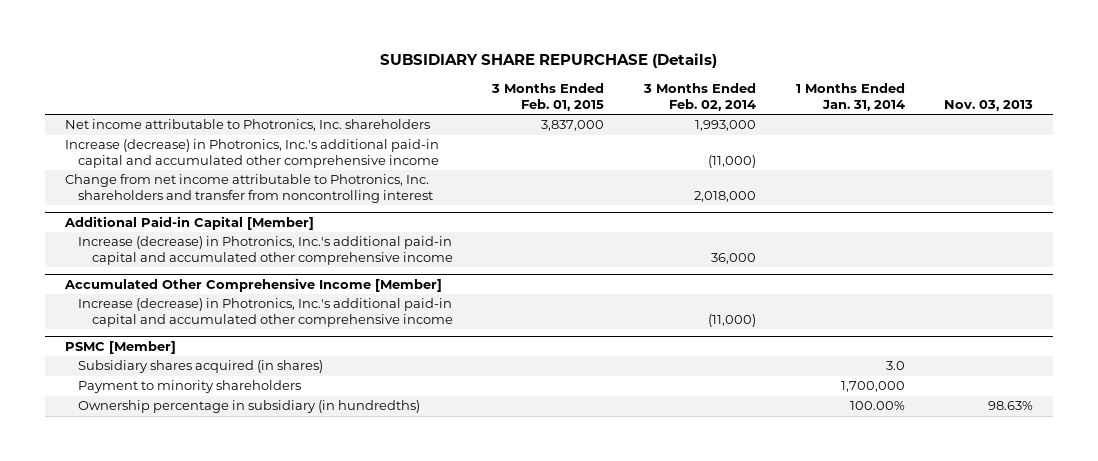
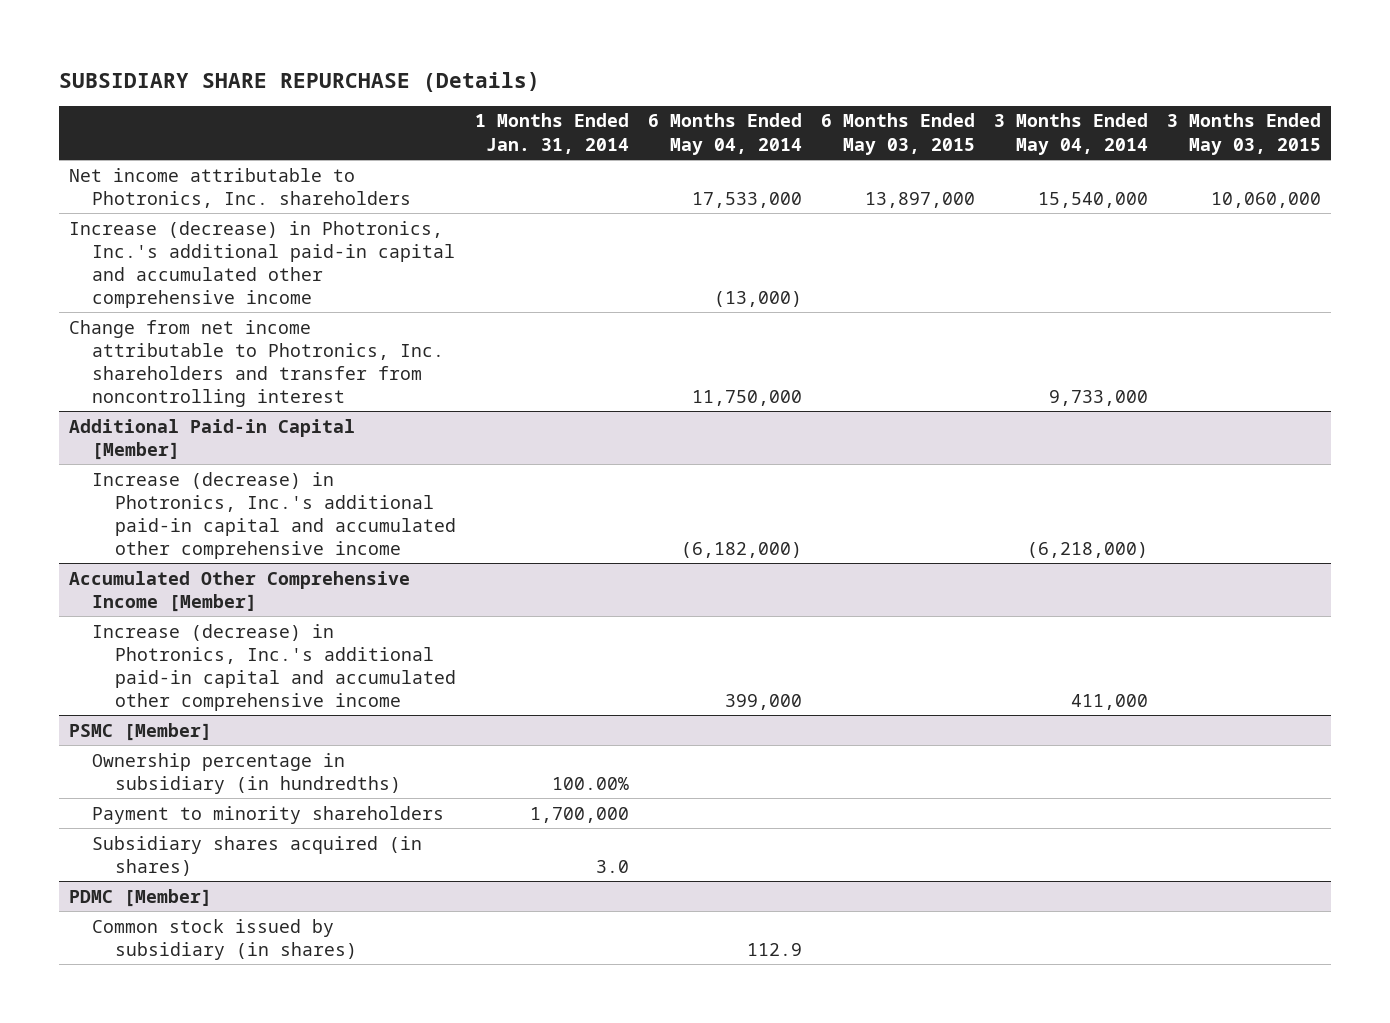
[491,82,605,111] 3 Months Ended Feb. 01, 2015 -> none
[643,82,757,111] 3 Months Ended Feb. 02, 2014 -> none
[944,99,1034,111] Nov. 03, 2013 -> none
none -> [648,113,803,155] 6 Months Ended May 04, 2014
none -> [821,113,976,155] 6 Months Ended May 03, 2015
none -> [994,113,1149,155] 3 Months Ended May 04, 2014
none -> [1167,113,1322,155] 3 Months Ended May 03, 2015
[78,380,302,394] Payment to minority shareholders -> [92,805,445,824] Payment to minority shareholders
[78,360,324,374] Subsidiary shares acquired (in shares) -> [92,835,423,876] Subsidiary shares acquired (in shares)
none -> [68,888,212,907] PDMC [Member]
none -> [92,918,358,960] Common stock issued by subsidiary (in shares)

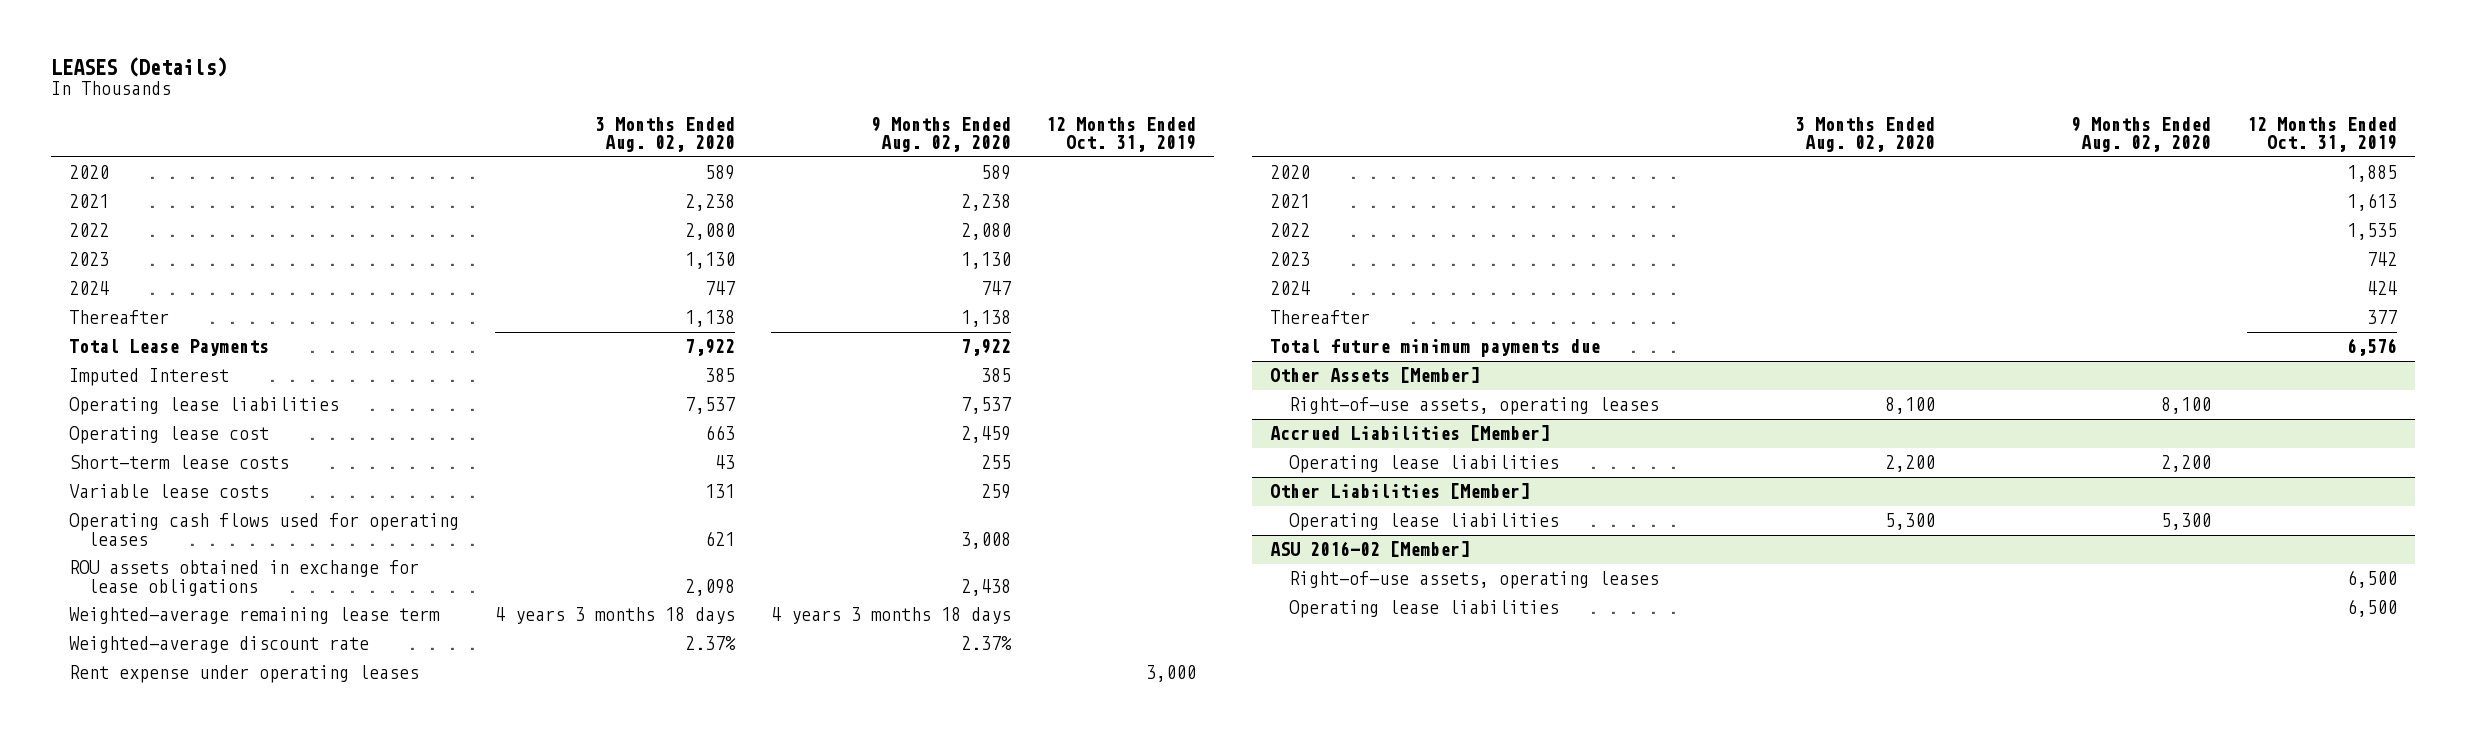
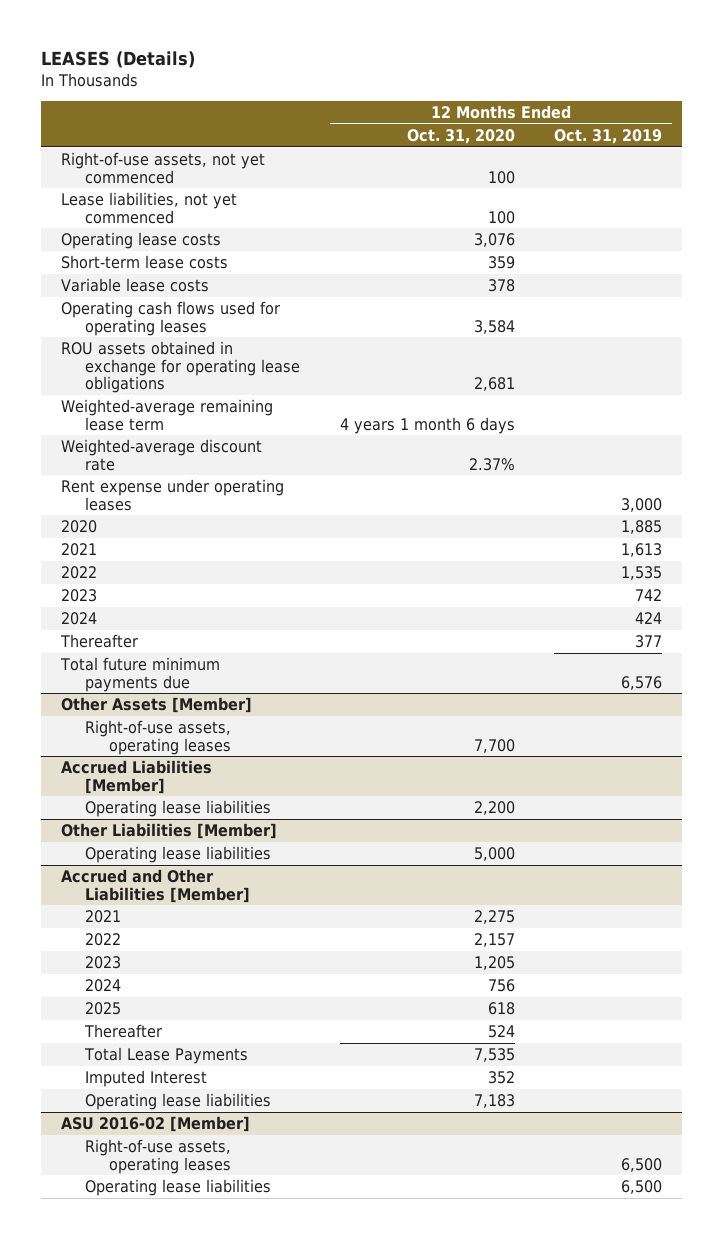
[594,116,735,153] 3 Months Ended Aug. 02, 2020 -> none
[870,116,1011,153] 9 Months Ended Aug. 02, 2020 -> none
none -> [406,128,515,144] Oct. 31, 2020
[69,165,110,180] 2020 -> none
[69,194,110,209] 2021 -> none
[69,223,110,238] 2022 -> none
[69,252,110,267] 2023 -> none
[69,281,110,296] 2024 -> none
[69,310,170,325] Thereafter -> none
[69,339,270,357] Total Lease Payments -> none
[69,368,230,387] Imputed Interest -> none
[69,397,340,416] Operating lease liabilities -> none
none -> [61,151,266,184] Right-of-use assets, not yet commenced
none -> [61,191,238,224] Lease liabilities, not yet commenced
[69,426,270,445] Operating lease cost -> [61,231,222,249] Operating lease costs
[69,560,420,596] ROU assets obtained in exchange for lease obligations -> [61,340,301,394] ROU assets obtained in exchange for operating lease obligations
none -> [61,868,251,903] Accrued and Other Liabilities [Member]
none -> [85,909,122,923] 2021
none -> [85,932,122,946] 2022
none -> [85,955,122,969] 2023
none -> [85,978,122,992] 2024
none -> [85,1001,122,1015] 2025
none -> [84,1023,163,1038] Thereafter
none -> [84,1046,249,1064] Total Lease Payments
none -> [85,1069,208,1087] Imputed Interest
none -> [85,1092,272,1110] Operating lease liabilities

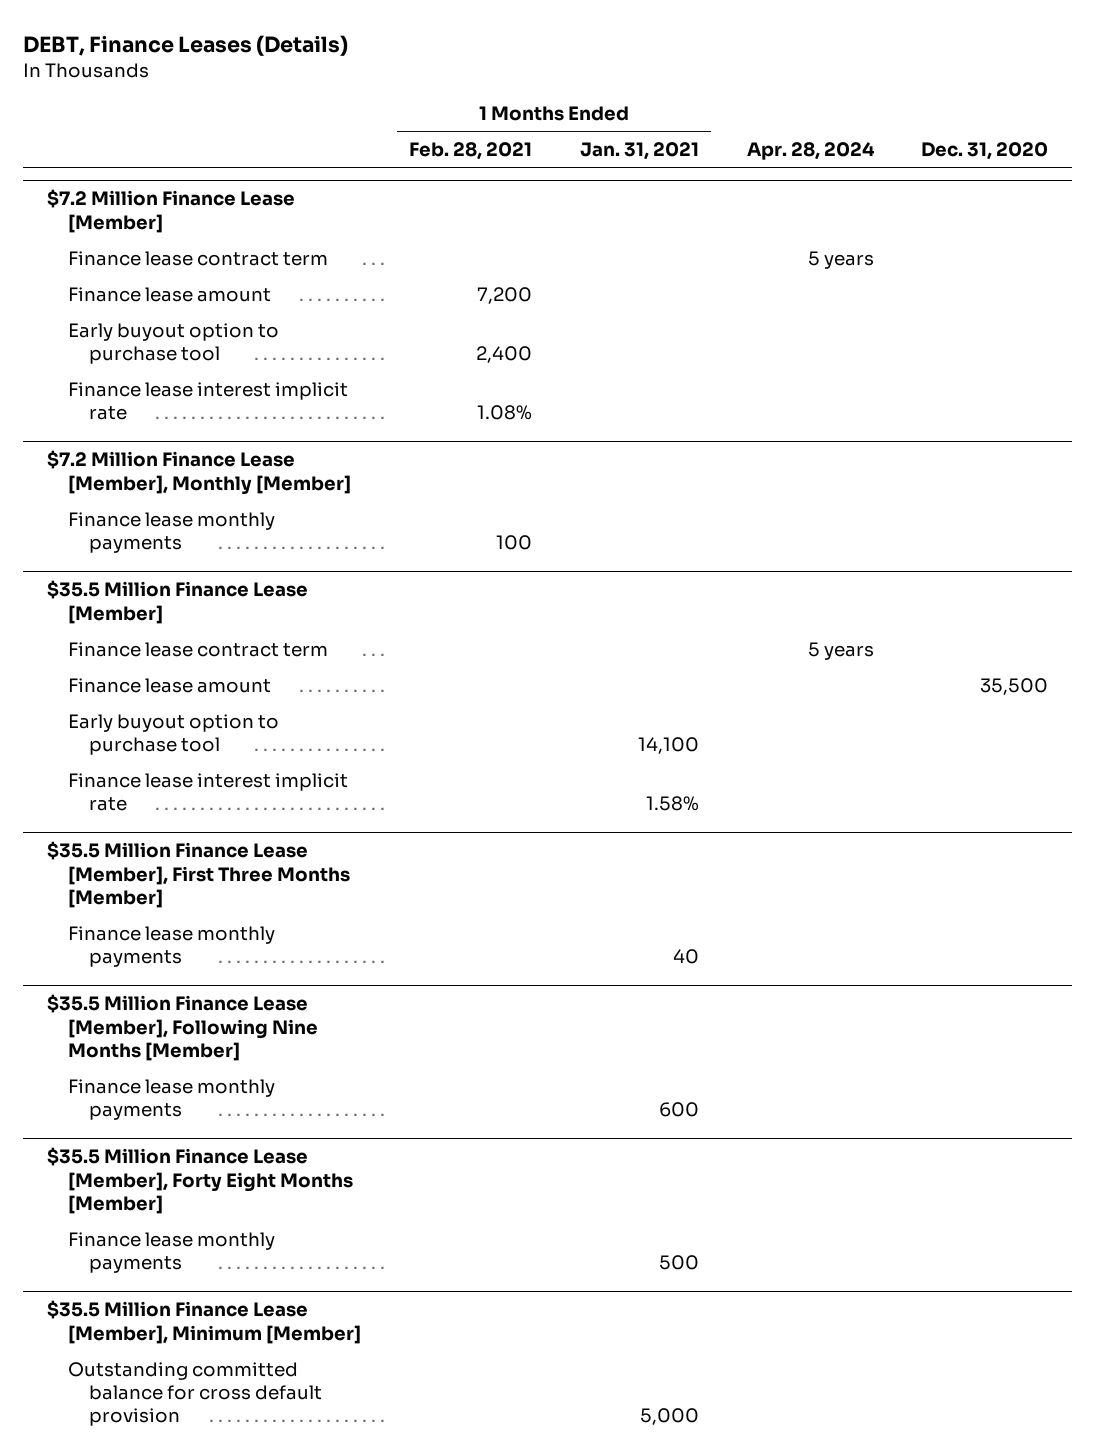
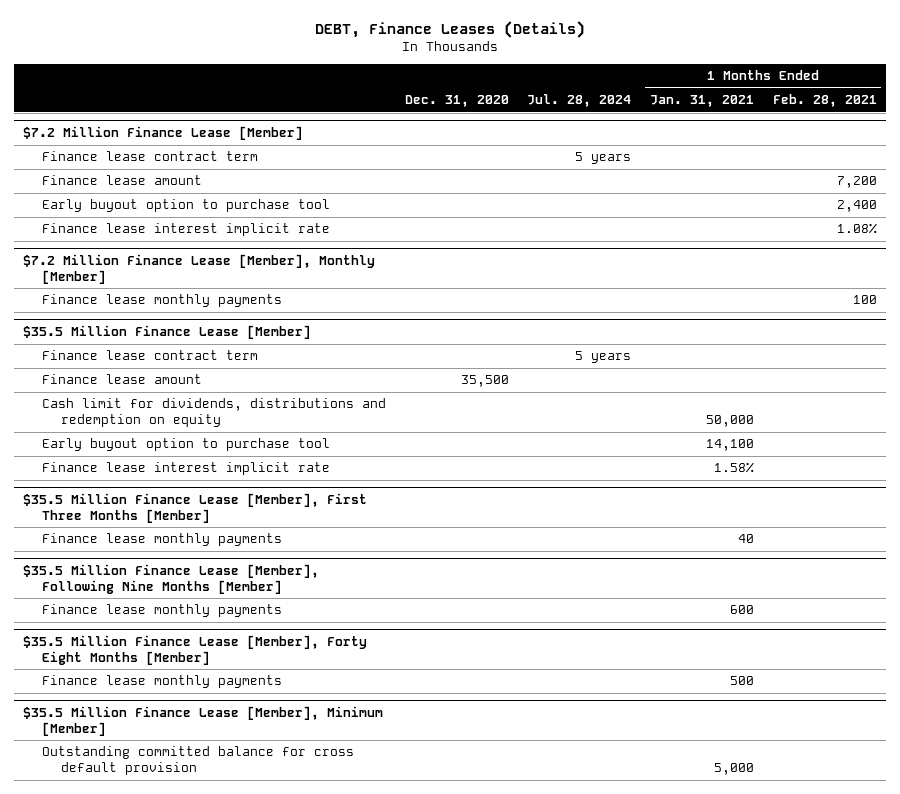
[746,142,875,161] Apr. 28, 2024 -> none
none -> [527,94,632,108] Jul. 28, 2024
none -> [42,398,387,428] Cash limit for dividends, distributions and redemption on equity

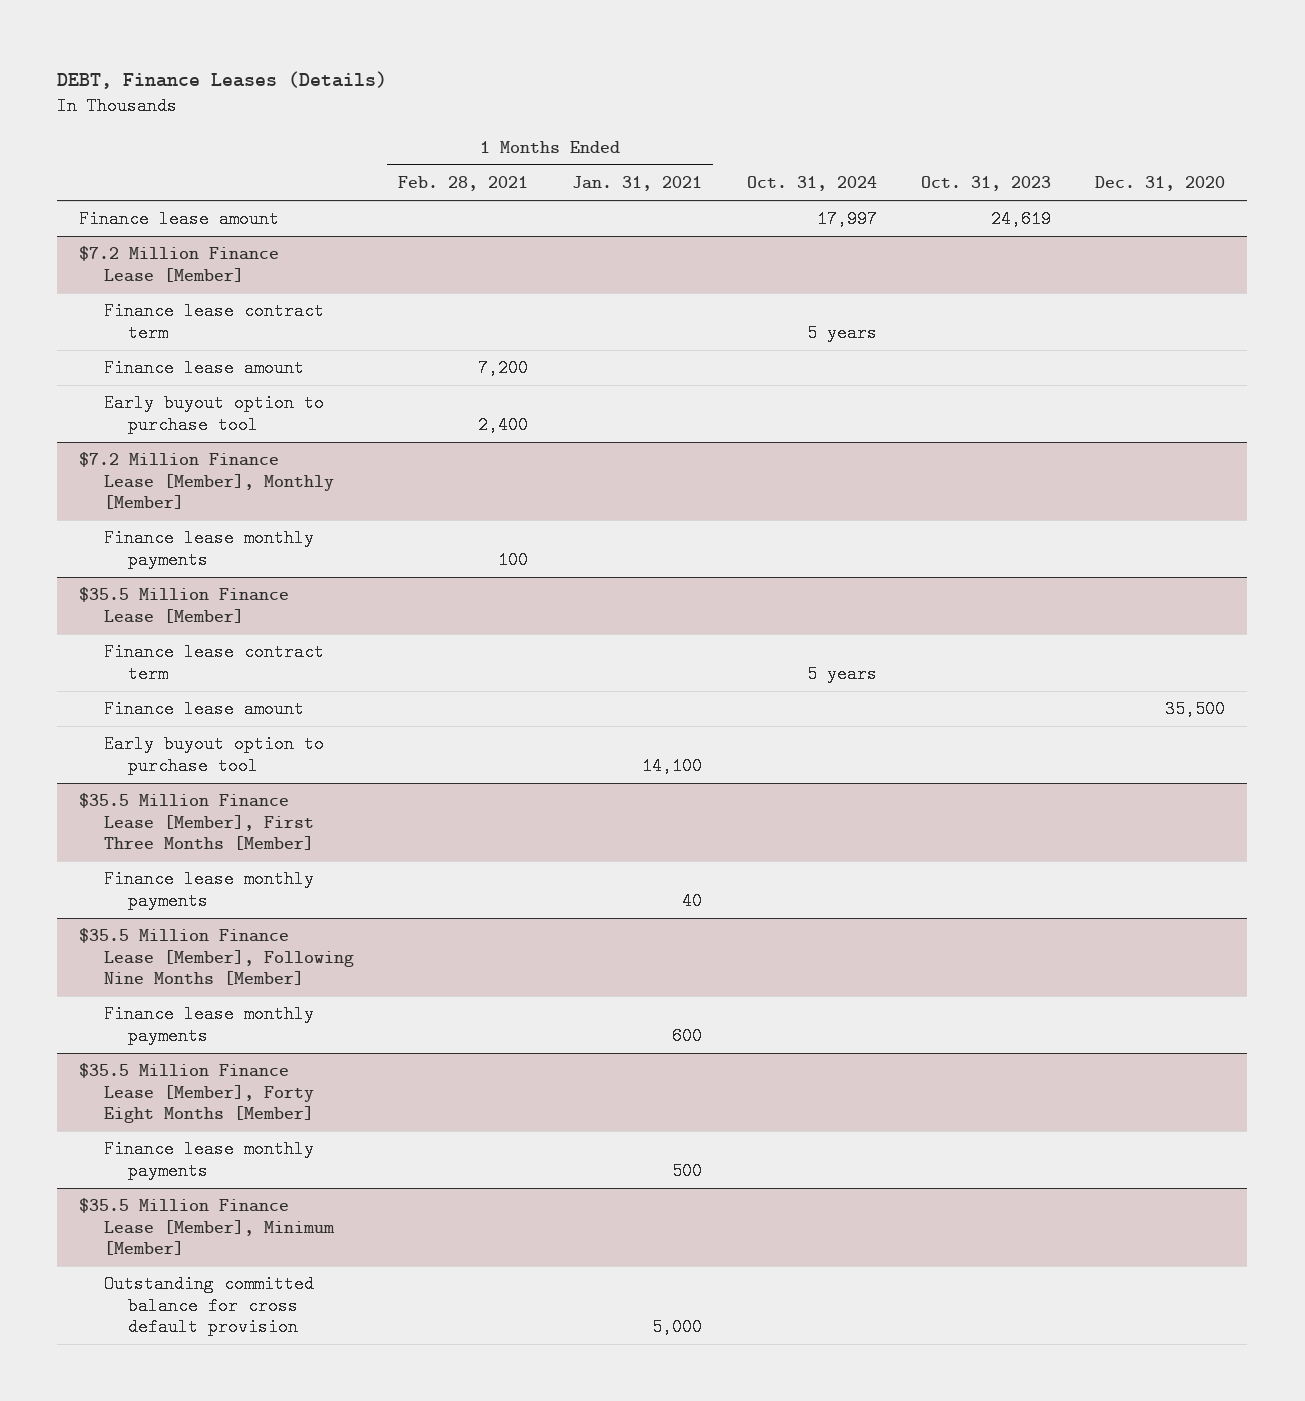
[527,94,632,108] Jul. 28, 2024 -> none
none -> [746,176,877,192] Oct. 31, 2024
none -> [920,176,1051,192] Oct. 31, 2023
none -> [79,210,280,229] Finance lease amount
[42,223,331,237] Finance lease interest implicit rate -> none
[42,398,387,428] Cash limit for dividends, distributions and redemption on equity -> none
[42,462,331,476] Finance lease interest implicit rate -> none

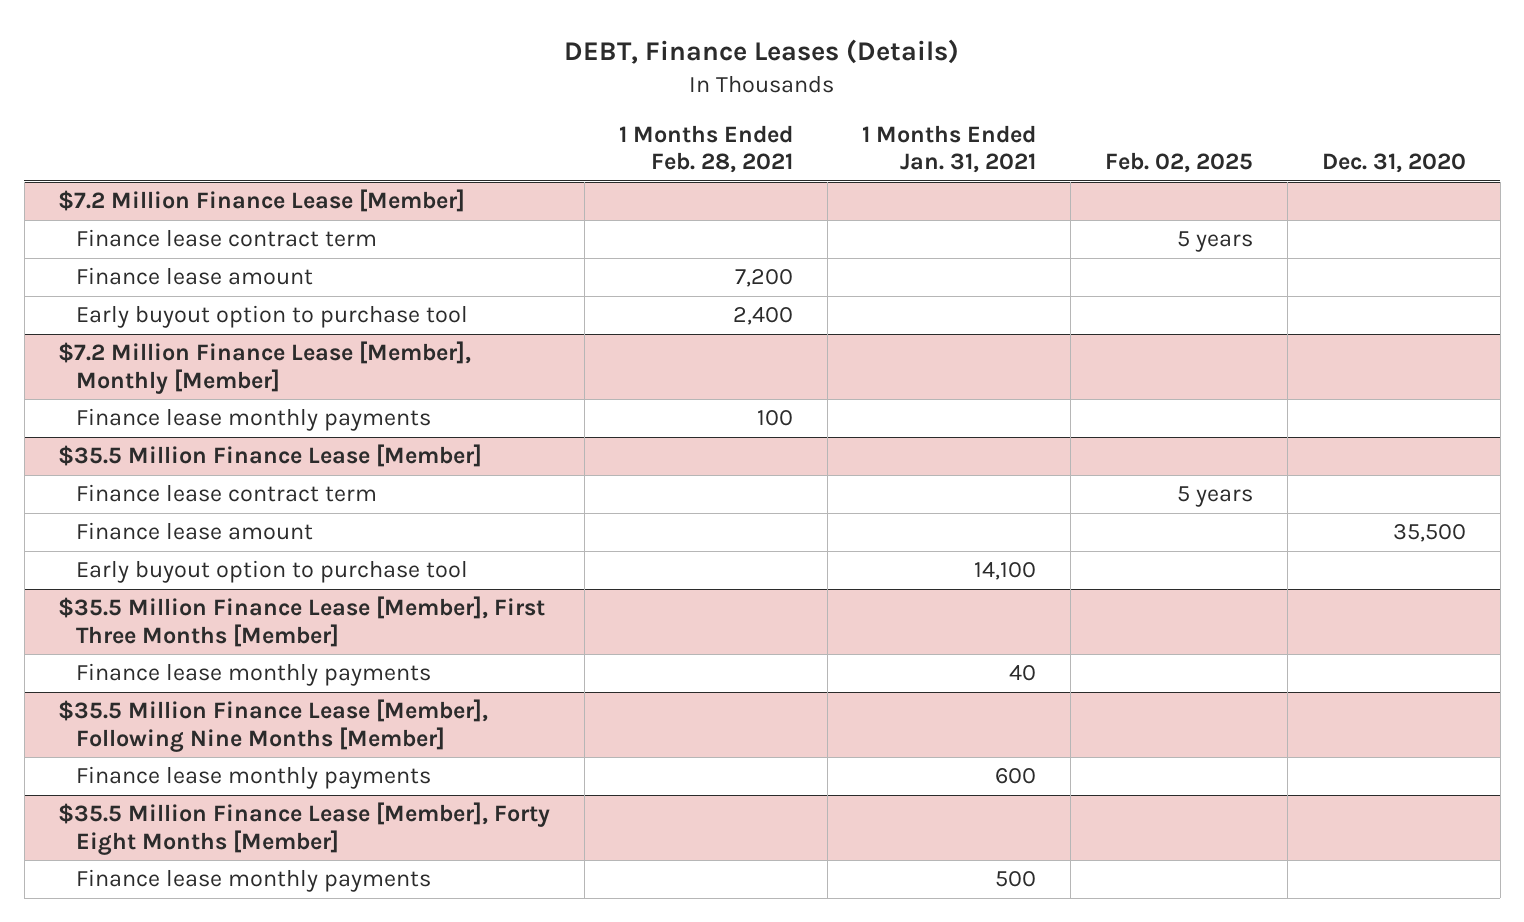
[746,176,877,192] Oct. 31, 2024 -> none
[920,176,1051,192] Oct. 31, 2023 -> none
none -> [1104,152,1253,174] Feb. 02, 2025
[79,210,280,229] Finance lease amount -> none
[79,1198,335,1256] $35.5 Million Finance Lease [Member], Minimum [Member] -> none
[103,1275,314,1337] Outstanding committed balance for cross default provision -> none

